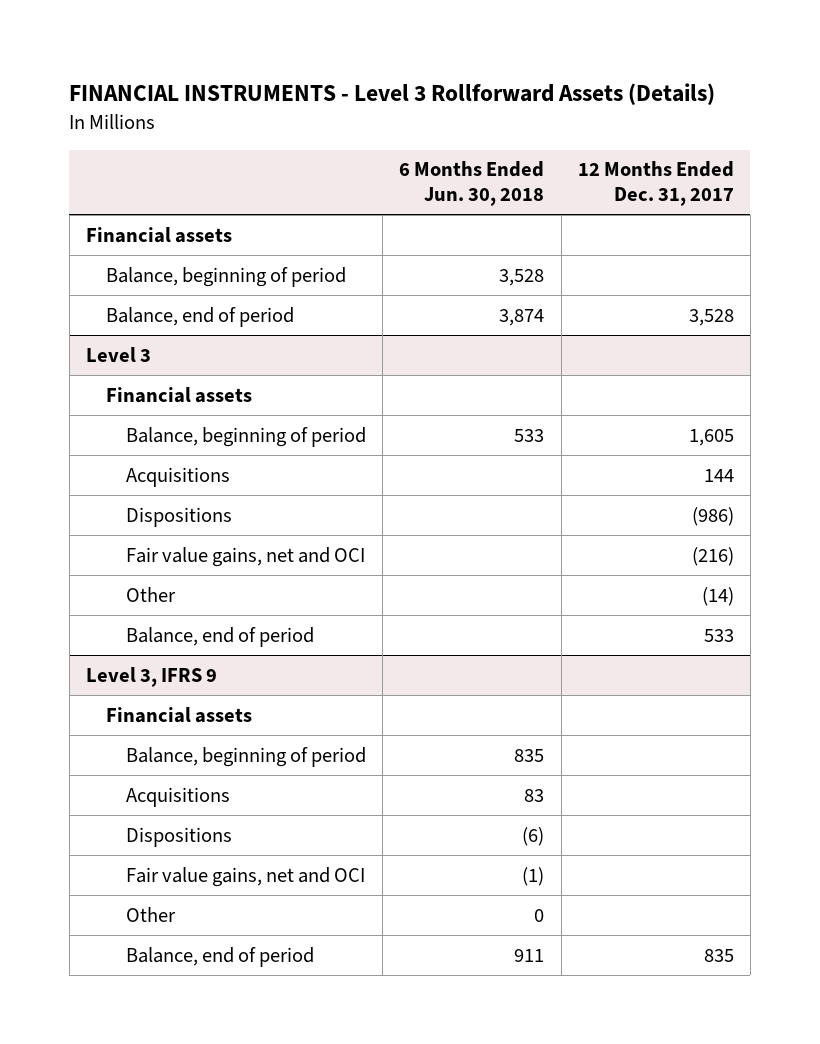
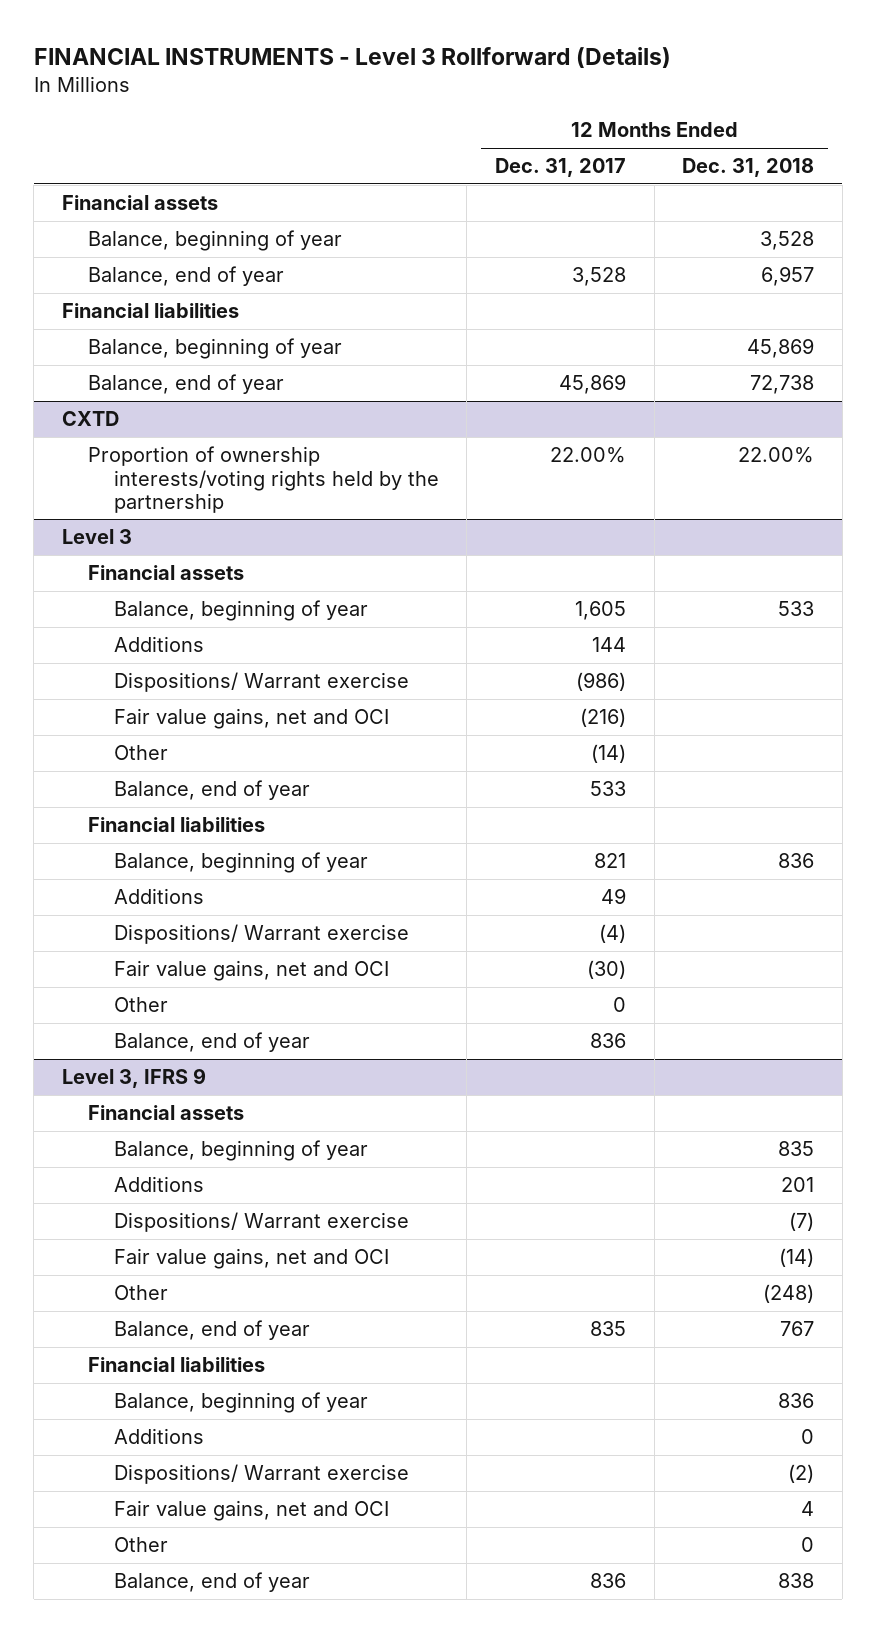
[69,83,716,106] FINANCIAL INSTRUMENTS - Level 3 Rollforward Assets (Details) -> [33,46,671,68] FINANCIAL INSTRUMENTS - Level 3 Rollforward (Details)
[399,161,545,207] 6 Months Ended Jun. 30, 2018 -> none
none -> [682,158,815,178] Dec. 31, 2018
[105,266,346,287] Balance, beginning of period -> [87,230,342,252] Balance, beginning of year
[105,306,294,327] Balance, end of period -> [87,266,284,287] Balance, end of year
none -> [61,303,239,319] Financial liabilities
none -> [87,338,342,360] Balance, beginning of year
none -> [87,374,284,395] Balance, end of year
none -> [61,411,119,427] CXTD
none -> [87,446,439,513] Proportion of ownership interests/voting rights held by the partnership
[125,426,366,447] Balance, beginning of period -> [113,600,368,622] Balance, beginning of year
[125,466,230,487] Acquisitions -> [113,636,204,653] Additions
[125,506,232,527] Dispositions -> [113,672,409,693] Dispositions/ Warrant exercise
[125,626,314,647] Balance, end of period -> [113,780,310,801] Balance, end of year
none -> [87,817,265,833] Financial liabilities
none -> [113,852,368,874] Balance, beginning of year
none -> [113,888,204,905] Additions
none -> [113,924,409,945] Dispositions/ Warrant exercise
none -> [113,960,389,982] Fair value gains, net and OCI
none -> [113,997,168,1013] Other
none -> [113,1032,310,1053] Balance, end of year
[125,746,366,767] Balance, beginning of period -> [113,1140,368,1162] Balance, beginning of year
[125,786,230,807] Acquisitions -> [113,1176,204,1193] Additions
[125,826,232,847] Dispositions -> [113,1212,409,1233] Dispositions/ Warrant exercise
[125,946,314,967] Balance, end of period -> [113,1320,310,1341] Balance, end of year
none -> [87,1357,265,1373] Financial liabilities
none -> [113,1392,368,1414] Balance, beginning of year
none -> [113,1428,204,1445] Additions
none -> [113,1464,409,1485] Dispositions/ Warrant exercise
none -> [113,1500,389,1522] Fair value gains, net and OCI
none -> [113,1537,168,1553] Other
none -> [113,1572,310,1593] Balance, end of year

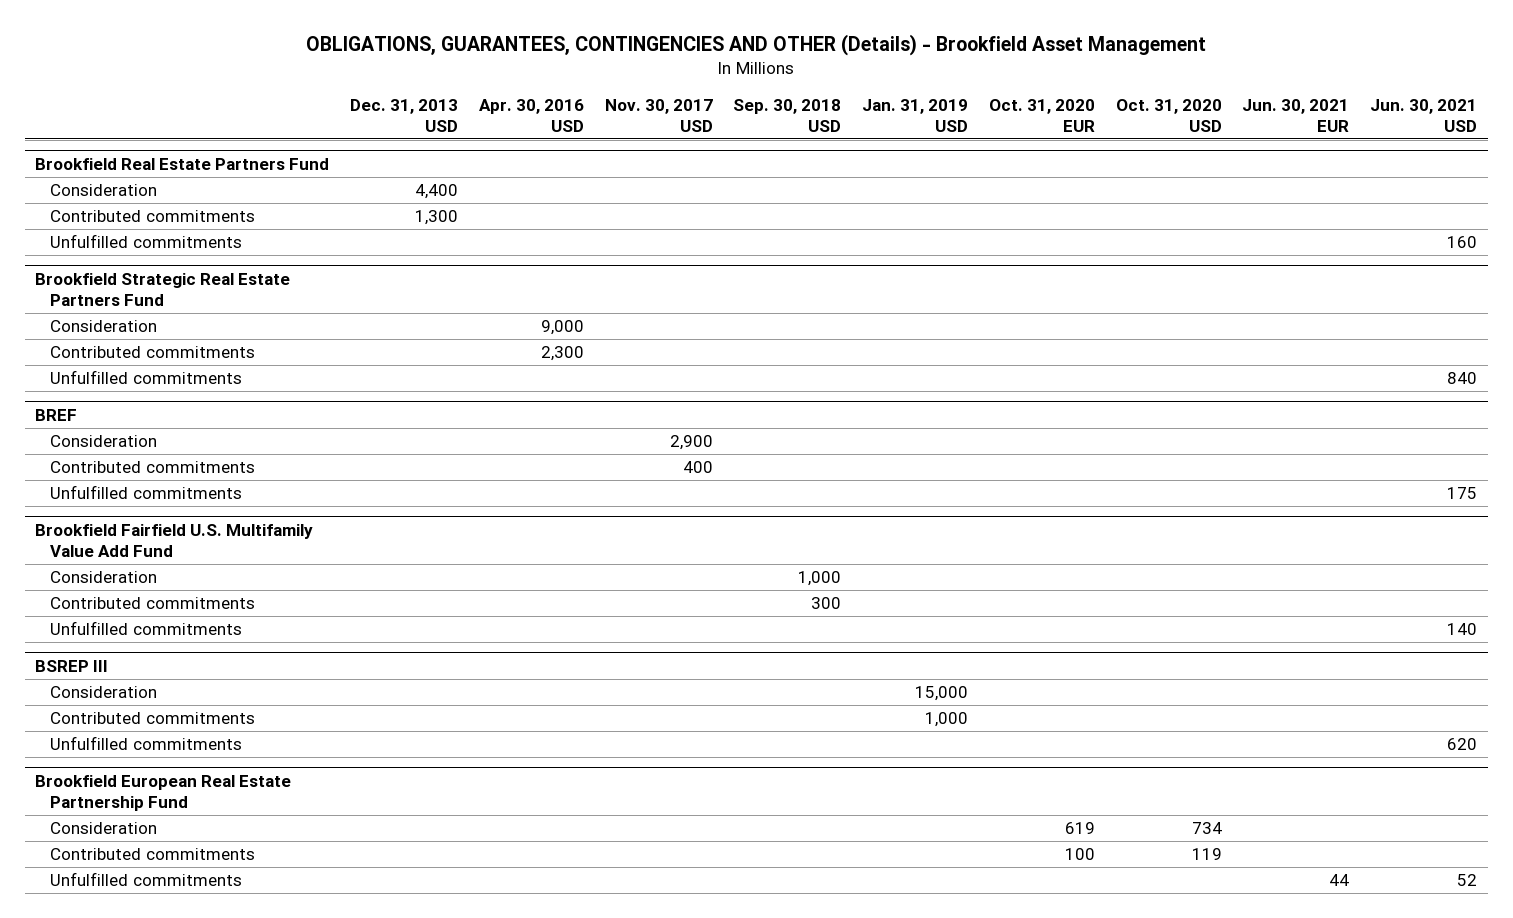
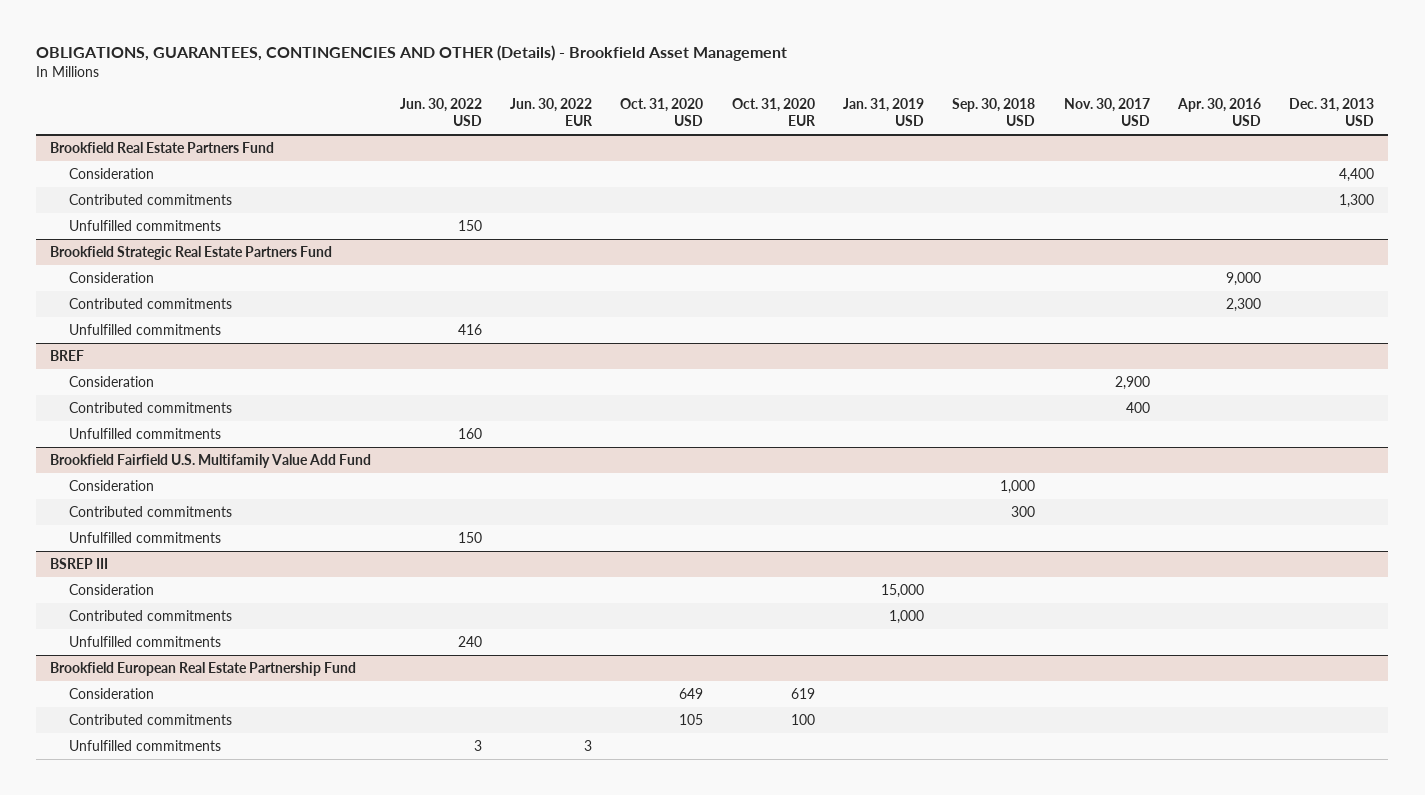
[1242,98,1350,132] Jun. 30, 2021 EUR -> none
[1370,98,1478,132] Jun. 30, 2021 USD -> none
none -> [399,97,482,127] Jun. 30, 2022 USD
none -> [510,97,594,127] Jun. 30, 2022 EUR
[1191,822,1222,835] 734 -> [679,687,704,699] 649
[1191,848,1222,861] 119 -> [679,713,704,725] 105

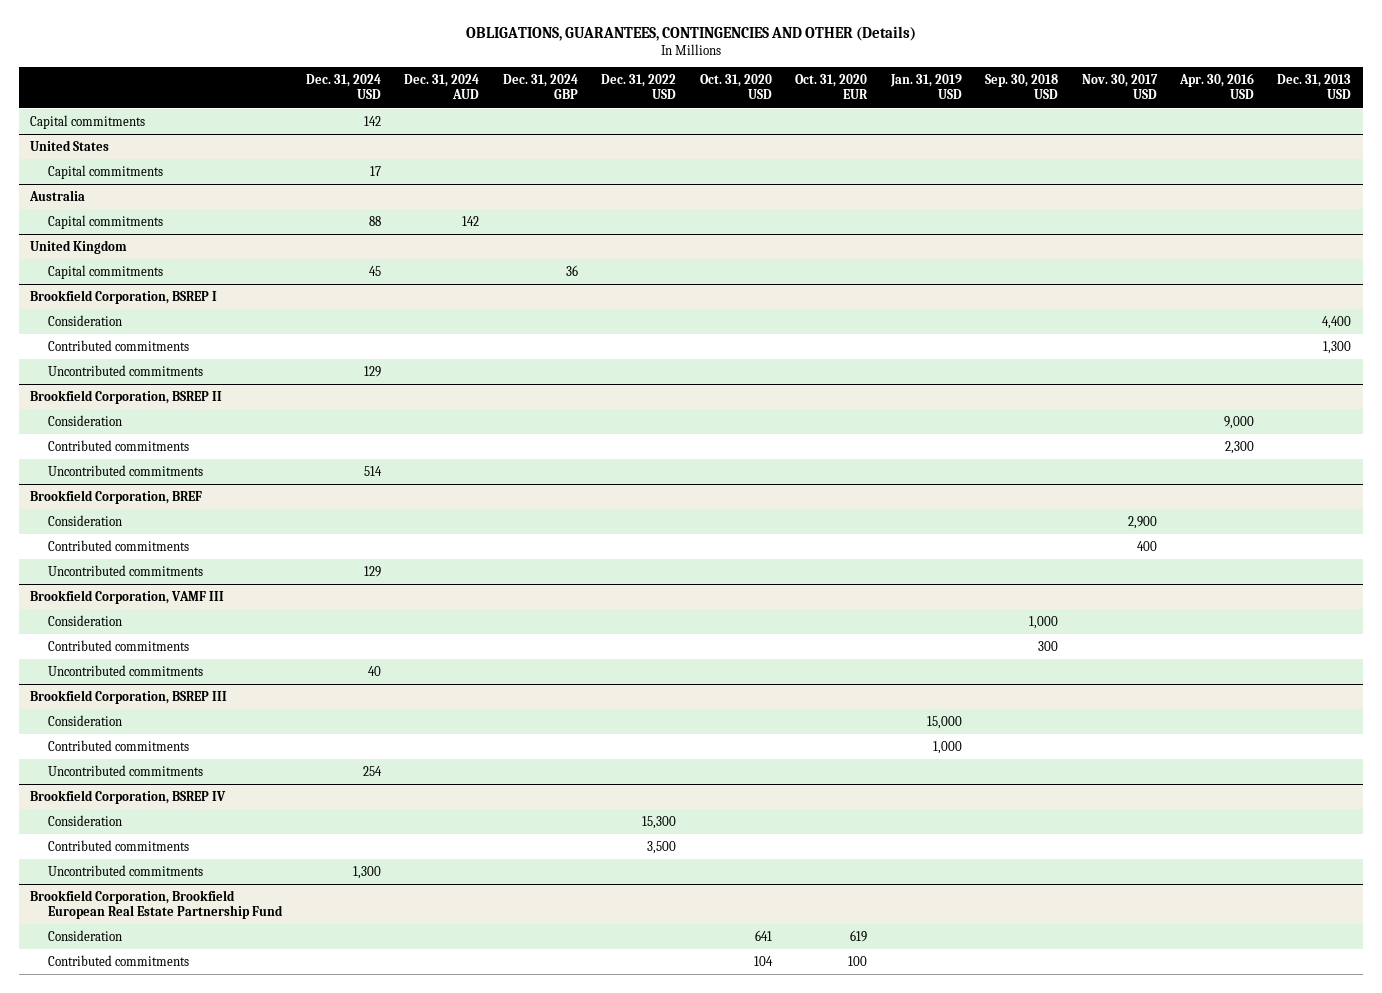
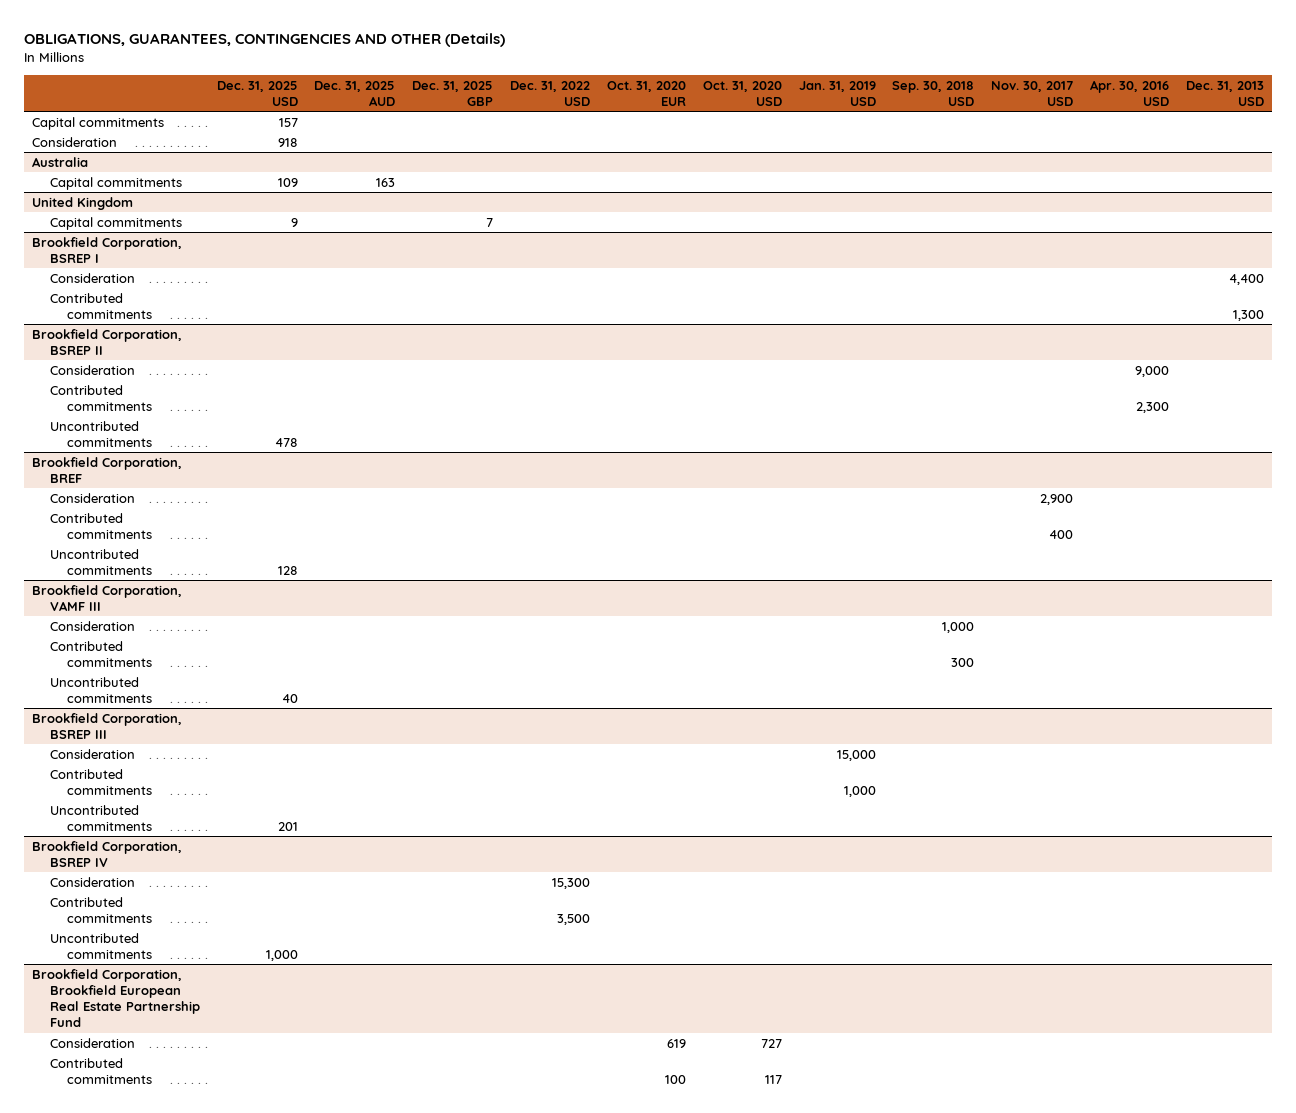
[305,73,381,100] Dec. 31, 2024 USD -> none
[404,73,480,100] Dec. 31, 2024 AUD -> none
[502,73,578,100] Dec. 31, 2024 GBP -> none
none -> [216,80,298,107] Dec. 31, 2025 USD
none -> [314,80,396,107] Dec. 31, 2025 AUD
none -> [412,80,494,107] Dec. 31, 2025 GBP
[30,139,110,151] United States -> none
[48,164,164,179] Capital commitments -> none
none -> [32,136,118,147] Consideration
[48,364,204,376] Uncontributed commitments -> none
[754,929,772,941] 641 -> [760,1038,782,1048] 727
[753,955,773,966] 104 -> [764,1074,782,1084] 117

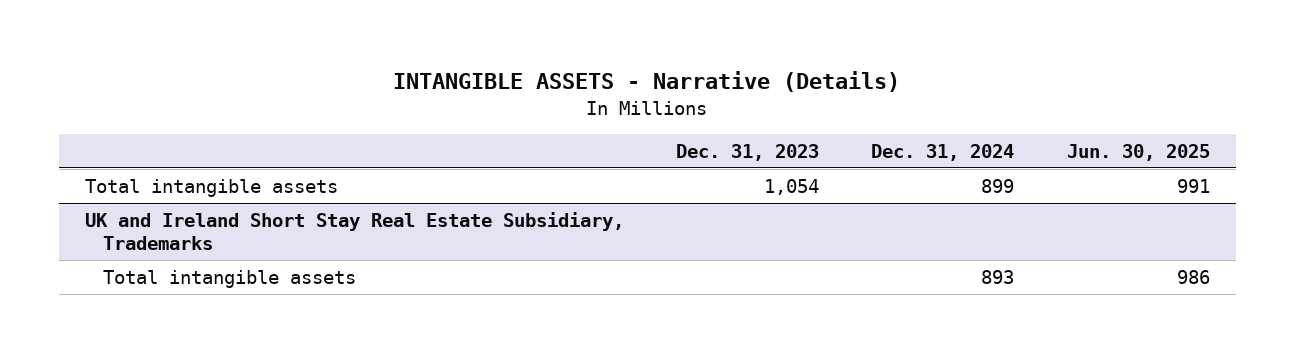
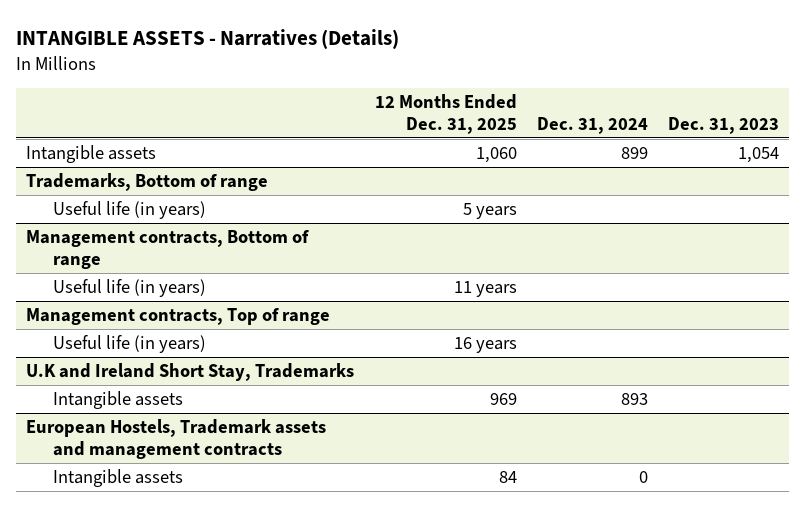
[393,71,901,93] INTANGIBLE ASSETS - Narrative (Details) -> [16,28,400,49] INTANGIBLE ASSETS - Narratives (Details)
[1066,143,1210,161] Jun. 30, 2025 -> none
none -> [374,94,517,134] 12 Months Ended Dec. 31, 2025
[85,211,625,250] UK and Ireland Short Stay Real Estate Subsidiary, Trademarks -> none
[103,269,357,288] Total intangible assets -> none
[85,178,339,197] Total intangible assets -> [26,145,157,164] Intangible assets
none -> [26,173,269,192] Trademarks, Bottom of range
none -> [53,201,207,220] Useful life (in years)
none -> [26,230,310,269] Management contracts, Bottom of range
none -> [53,279,207,298] Useful life (in years)
none -> [26,308,331,326] Management contracts, Top of range
none -> [53,335,207,354] Useful life (in years)
none -> [26,363,355,382] U.K and Ireland Short Stay, Trademarks
none -> [53,391,184,410] Intangible assets
none -> [26,419,327,459] European Hostels, Trademark assets and management contracts
none -> [53,469,184,488] Intangible assets

